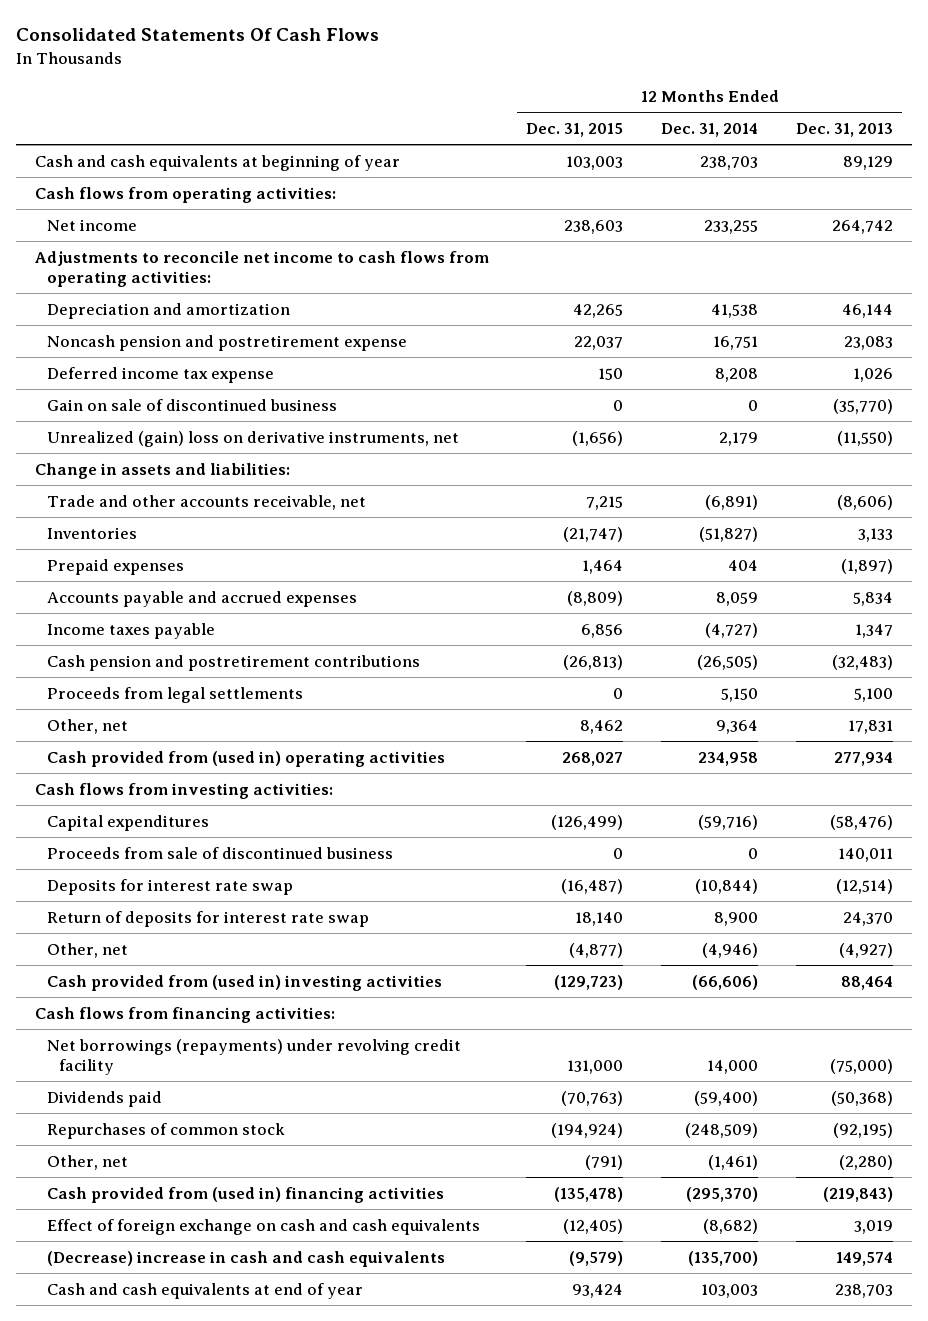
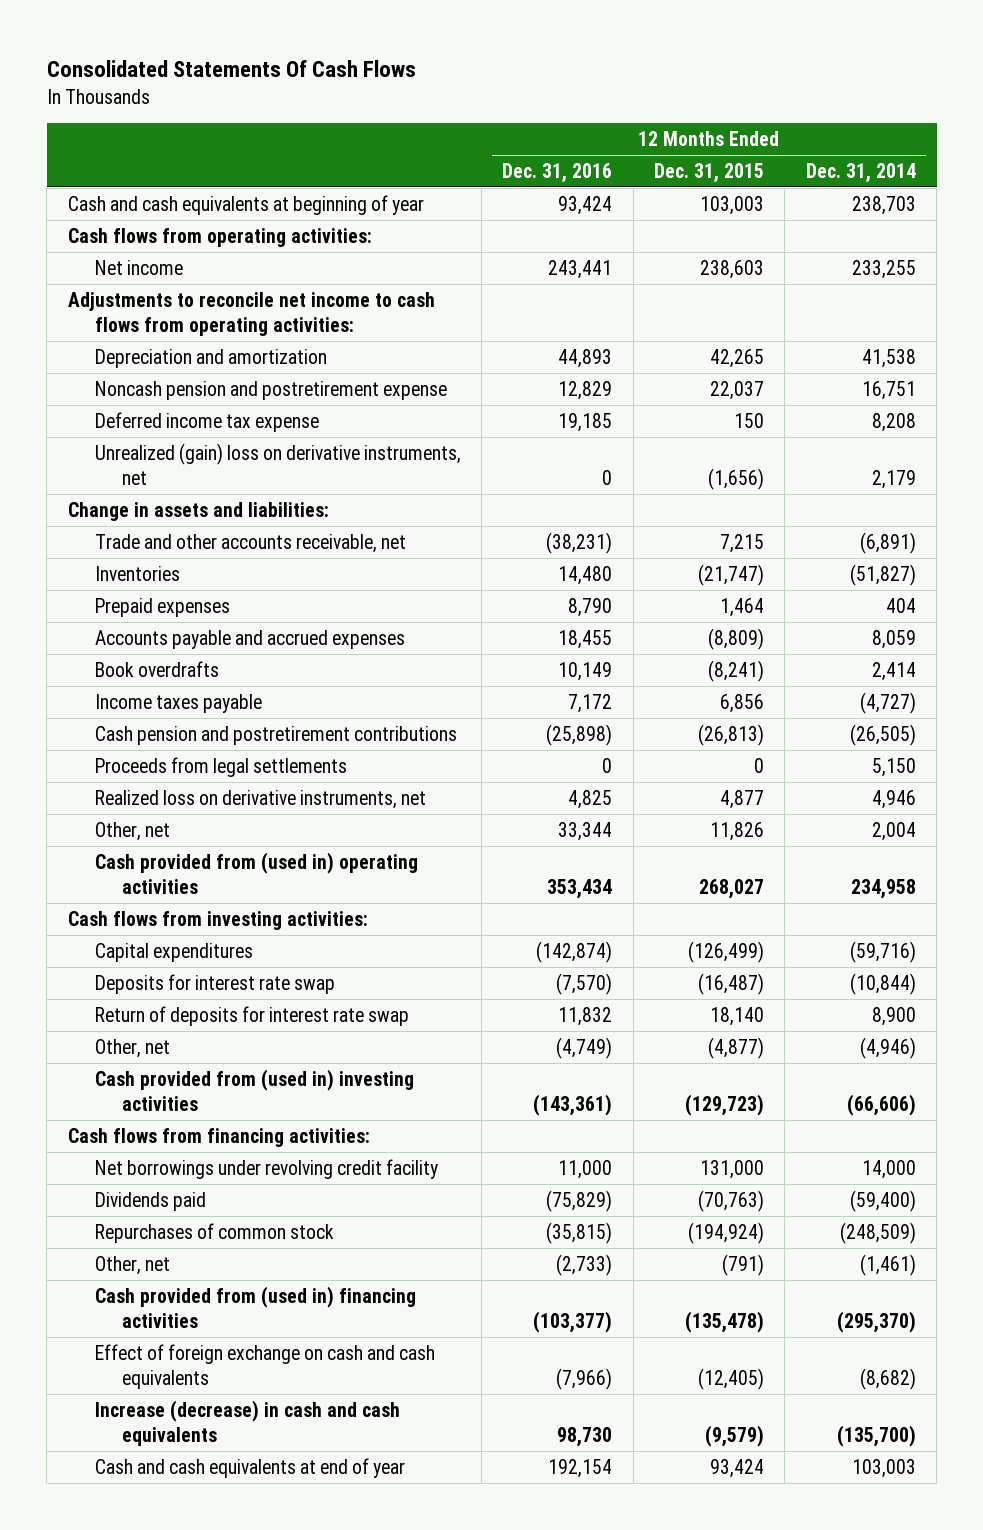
[796,123,894,138] Dec. 31, 2013 -> none
none -> [502,162,613,183] Dec. 31, 2016
[47,398,338,411] Gain on sale of discontinued business -> none
none -> [94,660,219,677] Book overdrafts
none -> [94,789,426,809] Realized loss on derivative instruments, net
[580,719,624,734] 8,462 -> [710,821,765,841] 11,826
[716,719,759,734] 9,364 -> [871,821,916,841] 2,004
[47,846,394,859] Proceeds from sale of discontinued business -> none
[47,1038,462,1075] Net borrowings (repayments) under revolving credit facility -> [94,1158,438,1179] Net borrowings under revolving credit facility
[47,1250,446,1267] (Decrease) increase in cash and cash equivalents -> [94,1399,400,1446] Increase (decrease) in cash and cash equivalents

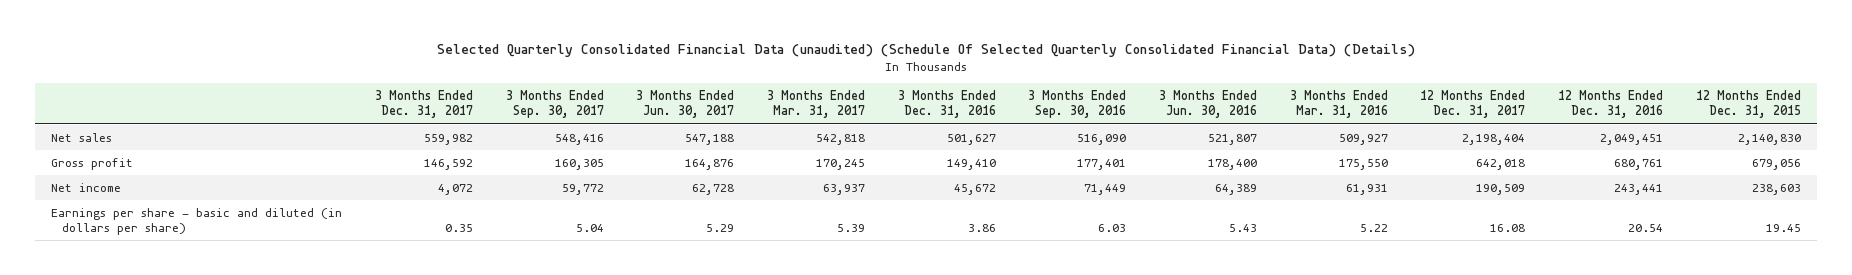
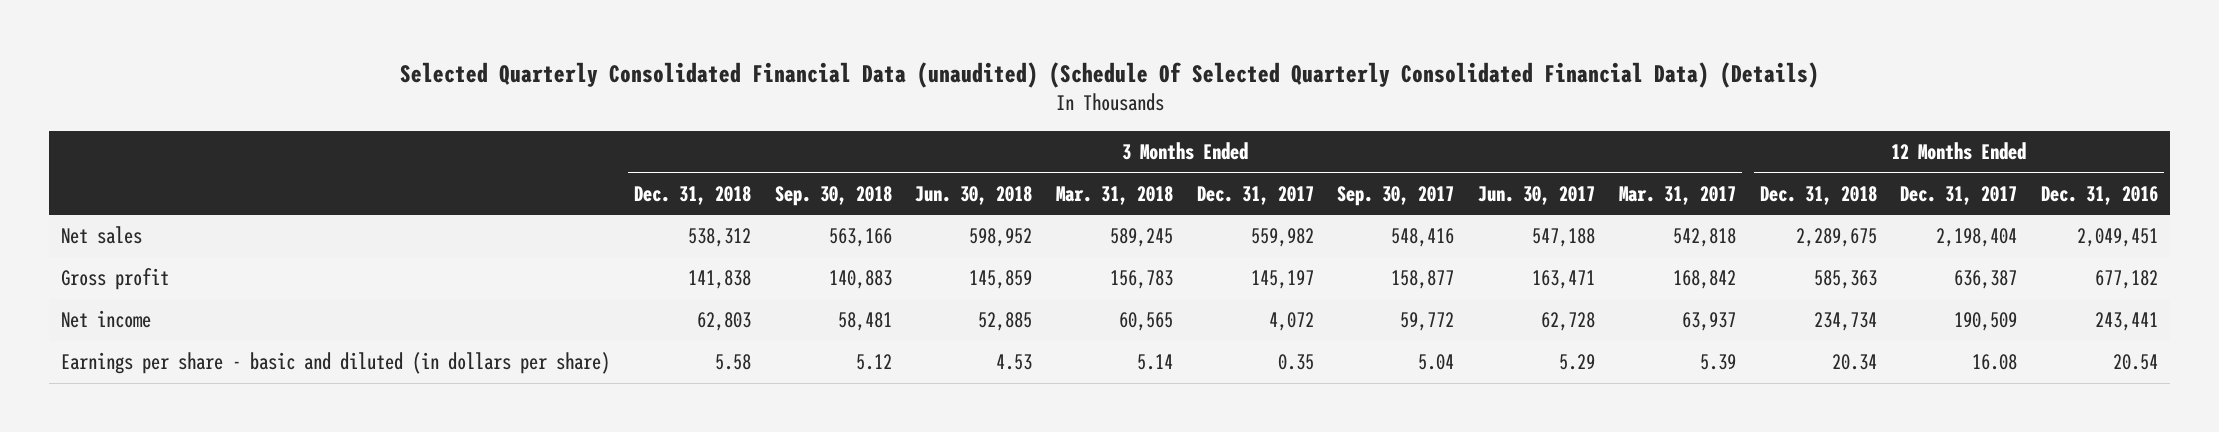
[897,90,996,119] 3 Months Ended Dec. 31, 2016 -> none
[1028,90,1127,119] 3 Months Ended Sep. 30, 2016 -> none
[1159,90,1258,119] 3 Months Ended Jun. 30, 2016 -> none
[1289,90,1388,119] 3 Months Ended Mar. 31, 2016 -> none
[1695,90,1801,119] 12 Months Ended Dec. 31, 2015 -> none
none -> [633,185,751,205] Dec. 31, 2018
none -> [774,185,892,206] Sep. 30, 2018
none -> [915,185,1033,205] Jun. 30, 2018
none -> [1056,185,1174,205] Mar. 31, 2018
none -> [1759,185,1877,205] Dec. 31, 2018
[424,158,474,170] 146,592 -> [1250,270,1314,290] 145,197
[554,158,604,170] 160,305 -> [1391,270,1455,290] 158,877
[685,158,735,170] 164,876 -> [1532,270,1596,290] 163,471
[816,158,866,170] 170,245 -> [1672,270,1736,290] 168,842
[1476,158,1526,170] 642,018 -> [1954,270,2018,290] 636,387
[1614,158,1664,170] 680,761 -> [2094,270,2158,290] 677,182

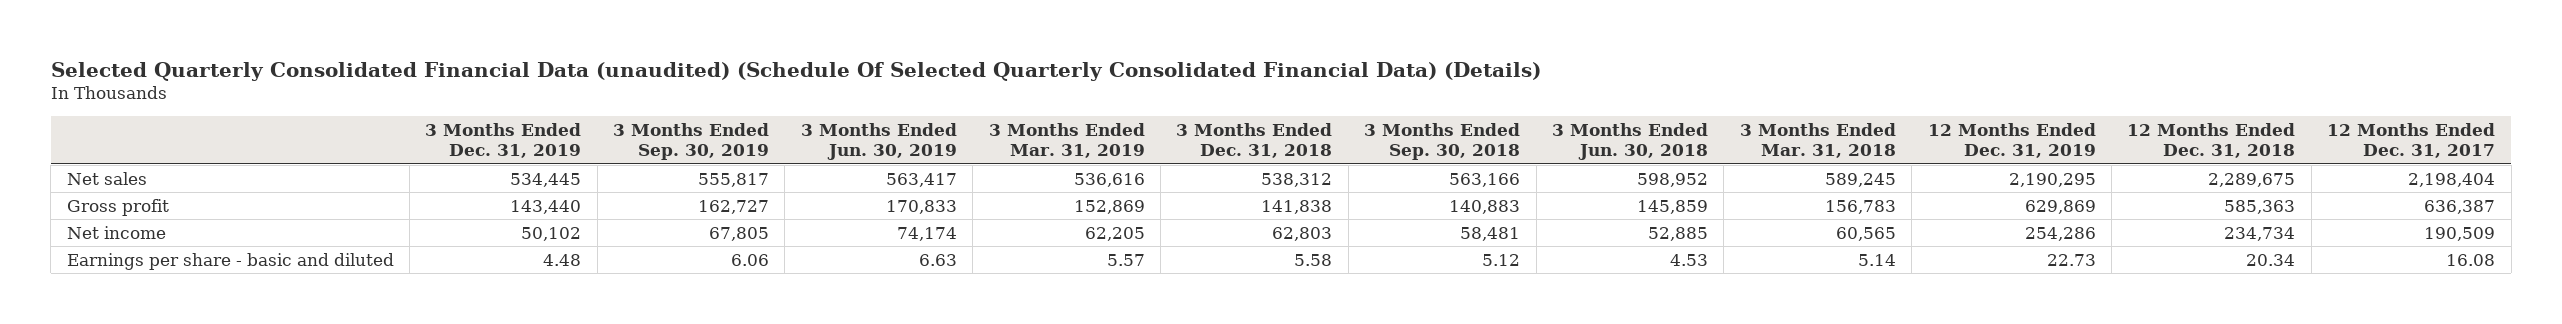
[1196,185,1314,205] Dec. 31, 2017 -> none
[1337,185,1455,206] Sep. 30, 2017 -> none
[1478,185,1596,205] Jun. 30, 2017 -> none
[1618,185,1736,205] Mar. 31, 2017 -> none
[2040,185,2158,205] Dec. 31, 2016 -> none
none -> [425,122,582,159] 3 Months Ended Dec. 31, 2019
none -> [613,122,770,161] 3 Months Ended Sep. 30, 2019
none -> [800,122,957,161] 3 Months Ended Jun. 30, 2019
none -> [988,122,1145,159] 3 Months Ended Mar. 31, 2019
none -> [1927,122,2096,159] 12 Months Ended Dec. 31, 2019
[61,352,611,375] Earnings per share - basic and diluted (in dollars per share) -> [66,252,394,270] Earnings per share - basic and diluted

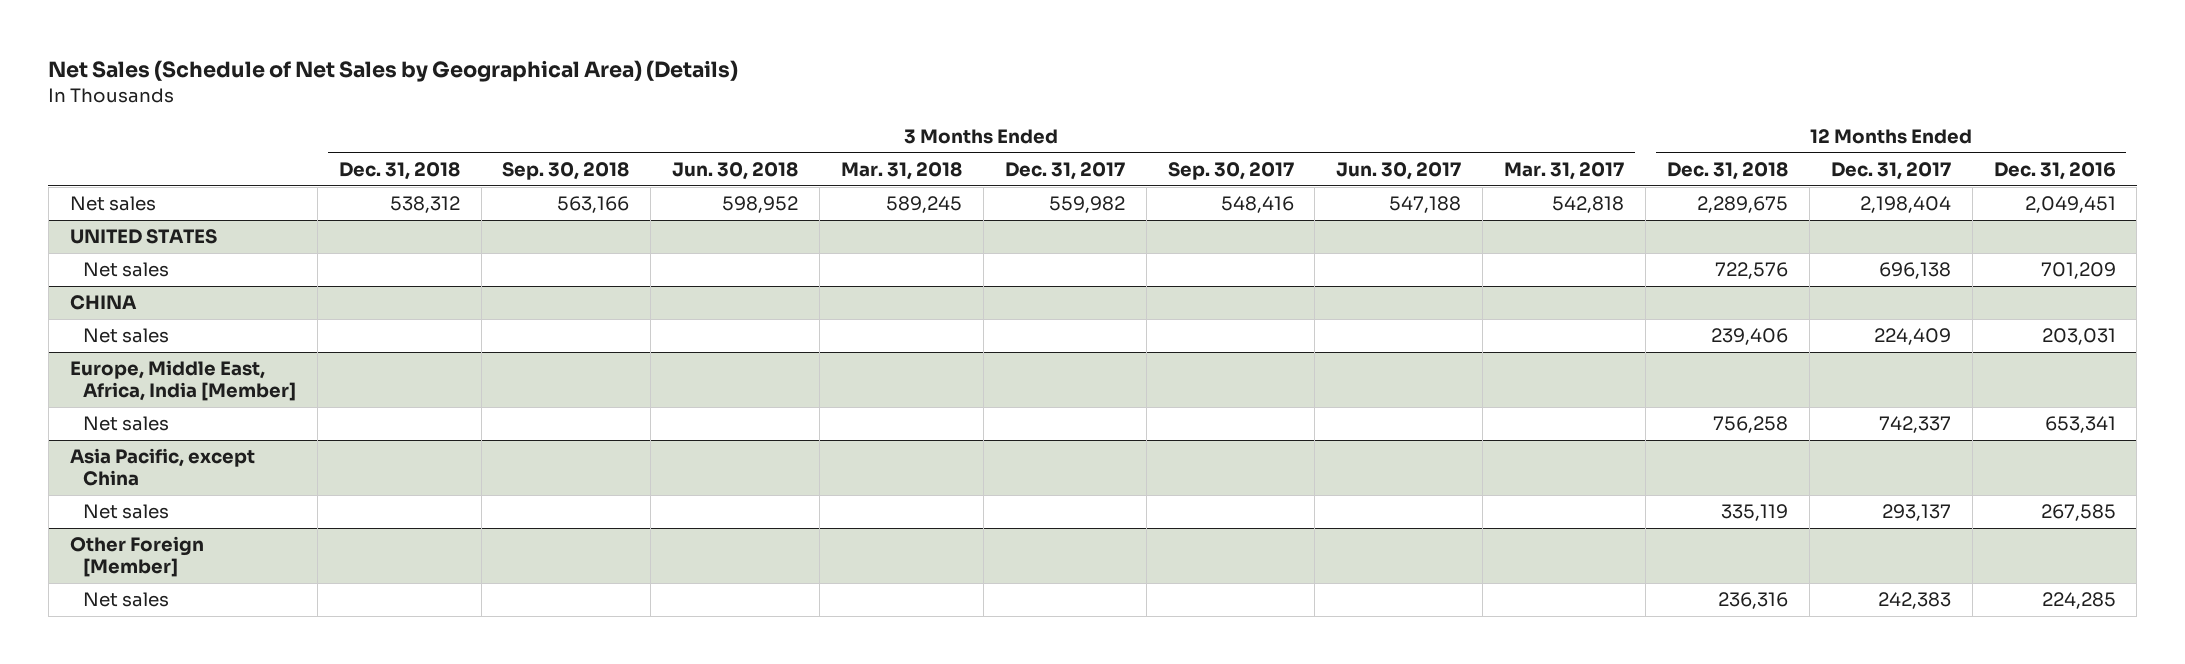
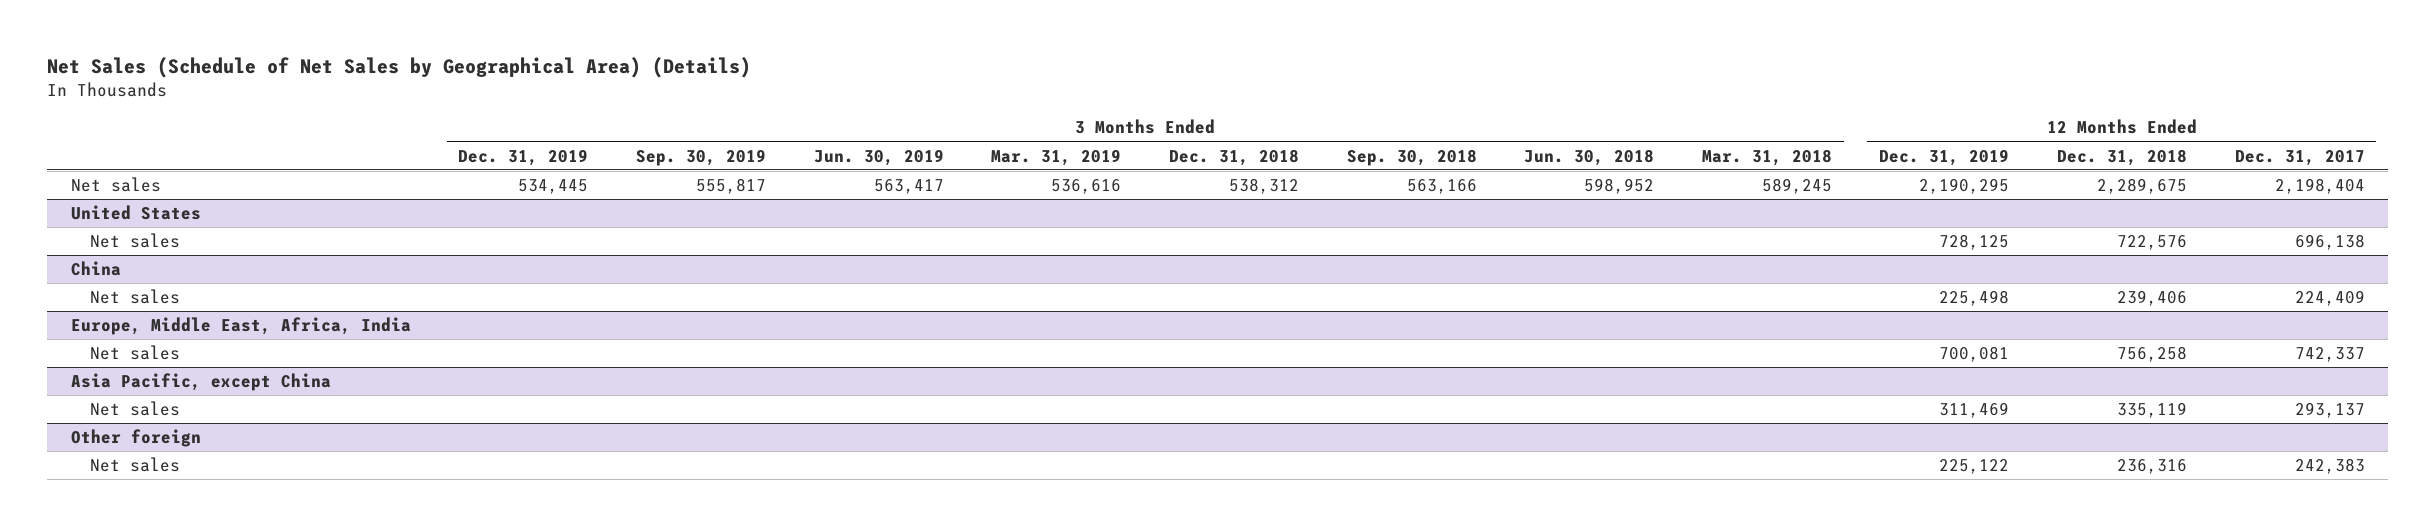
[1004,162,1125,181] Dec. 31, 2017 -> none
[1167,162,1294,181] Sep. 30, 2017 -> none
[1336,162,1462,181] Jun. 30, 2017 -> none
[1504,162,1625,181] Mar. 31, 2017 -> none
[1993,162,2116,181] Dec. 31, 2016 -> none
none -> [458,148,589,166] Dec. 31, 2019
none -> [636,148,767,166] Sep. 30, 2019
none -> [813,148,944,166] Jun. 30, 2019
none -> [991,148,1122,166] Mar. 31, 2019
none -> [1879,148,2010,166] Dec. 31, 2019
[69,229,217,245] UNITED STATES -> [70,205,201,221] United States
[69,295,137,311] CHINA -> [70,261,121,277] China
[69,360,296,402] Europe, Middle East, Africa, India [Member] -> [70,317,411,336] Europe, Middle East, Africa, India
[69,536,204,578] Other Foreign [Member] -> [70,429,201,448] Other foreign

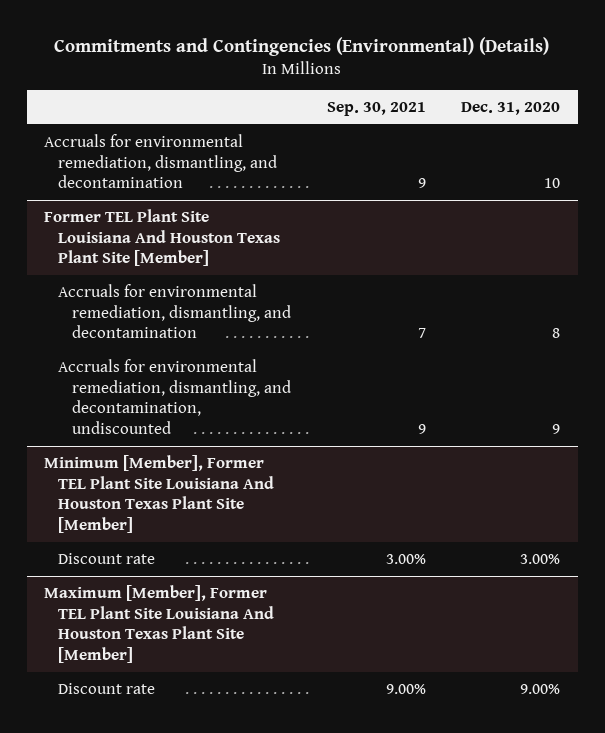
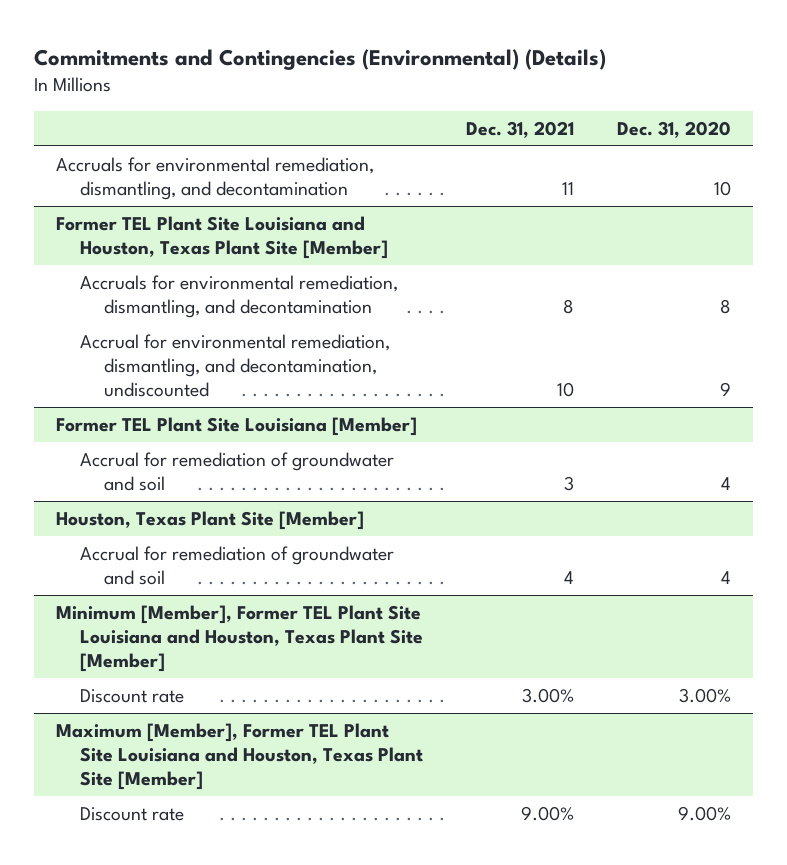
[326,101,426,116] Sep. 30, 2021 -> none
none -> [466,120,575,138] Dec. 31, 2021
[44,208,281,267] Former TEL Plant Site Louisiana And Houston Texas Plant Site [Member] -> [55,215,389,260] Former TEL Plant Site Louisiana and Houston, Texas Plant Site [Member]
[58,358,292,434] Accruals for environmental remediation, dismantling, and decontamination, undiscounted -> [80,333,391,398] Accrual for environmental remediation, dismantling, and decontamination, undiscounted
none -> [55,416,417,436] Former TEL Plant Site Louisiana [Member]
none -> [80,451,395,492] Accrual for remediation of groundwater and soil
none -> [55,510,364,530] Houston, Texas Plant Site [Member]
none -> [80,545,395,586] Accrual for remediation of groundwater and soil
[44,454,275,533] Minimum [Member], Former TEL Plant Site Louisiana And Houston Texas Plant Site [Member] -> [55,604,424,673] Minimum [Member], Former TEL Plant Site Louisiana and Houston, Texas Plant Site [Member]
[44,584,275,663] Maximum [Member], Former TEL Plant Site Louisiana And Houston Texas Plant Site [Member] -> [55,722,424,791] Maximum [Member], Former TEL Plant Site Louisiana and Houston, Texas Plant Site [Member]

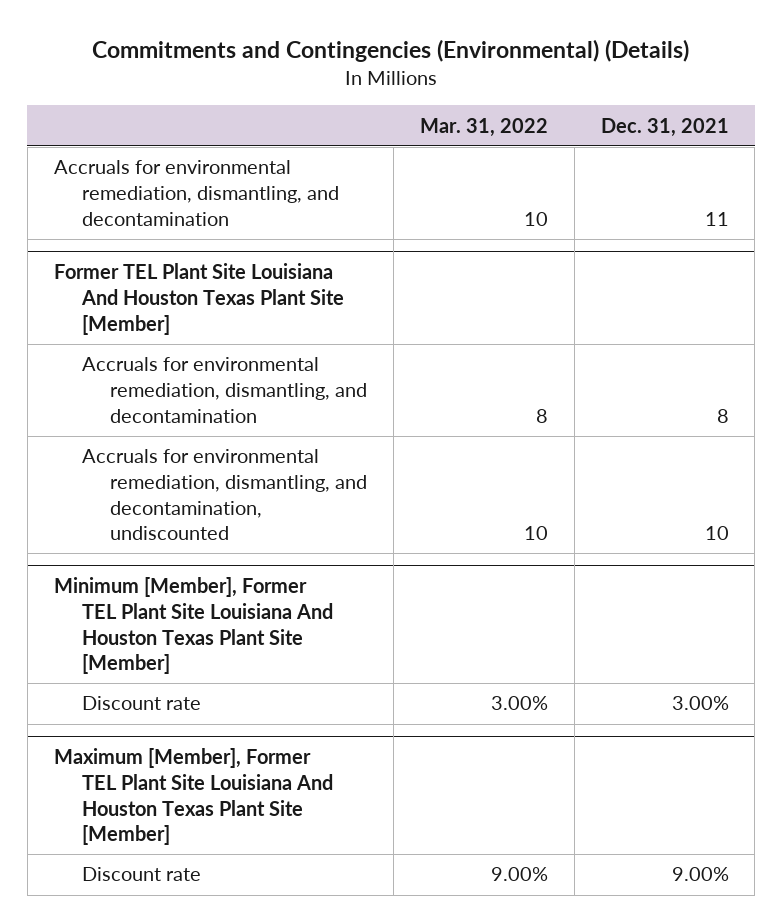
[617,120,732,138] Dec. 31, 2020 -> none
none -> [419,117,548,137] Mar. 31, 2022
[55,215,389,260] Former TEL Plant Site Louisiana and Houston, Texas Plant Site [Member] -> [53,263,344,335] Former TEL Plant Site Louisiana And Houston Texas Plant Site [Member]
[55,416,417,436] Former TEL Plant Site Louisiana [Member] -> none
[80,451,395,492] Accrual for remediation of groundwater and soil -> none
[55,510,364,530] Houston, Texas Plant Site [Member] -> none
[80,545,395,586] Accrual for remediation of groundwater and soil -> none
[80,333,391,398] Accrual for environmental remediation, dismantling, and decontamination, undiscounted -> [81,449,368,541] Accruals for environmental remediation, dismantling, and decontamination, undiscounted
[55,604,424,673] Minimum [Member], Former TEL Plant Site Louisiana and Houston, Texas Plant Site [Member] -> [53,577,333,675] Minimum [Member], Former TEL Plant Site Louisiana And Houston Texas Plant Site [Member]
[55,722,424,791] Maximum [Member], Former TEL Plant Site Louisiana and Houston, Texas Plant Site [Member] -> [53,748,333,846] Maximum [Member], Former TEL Plant Site Louisiana And Houston Texas Plant Site [Member]

